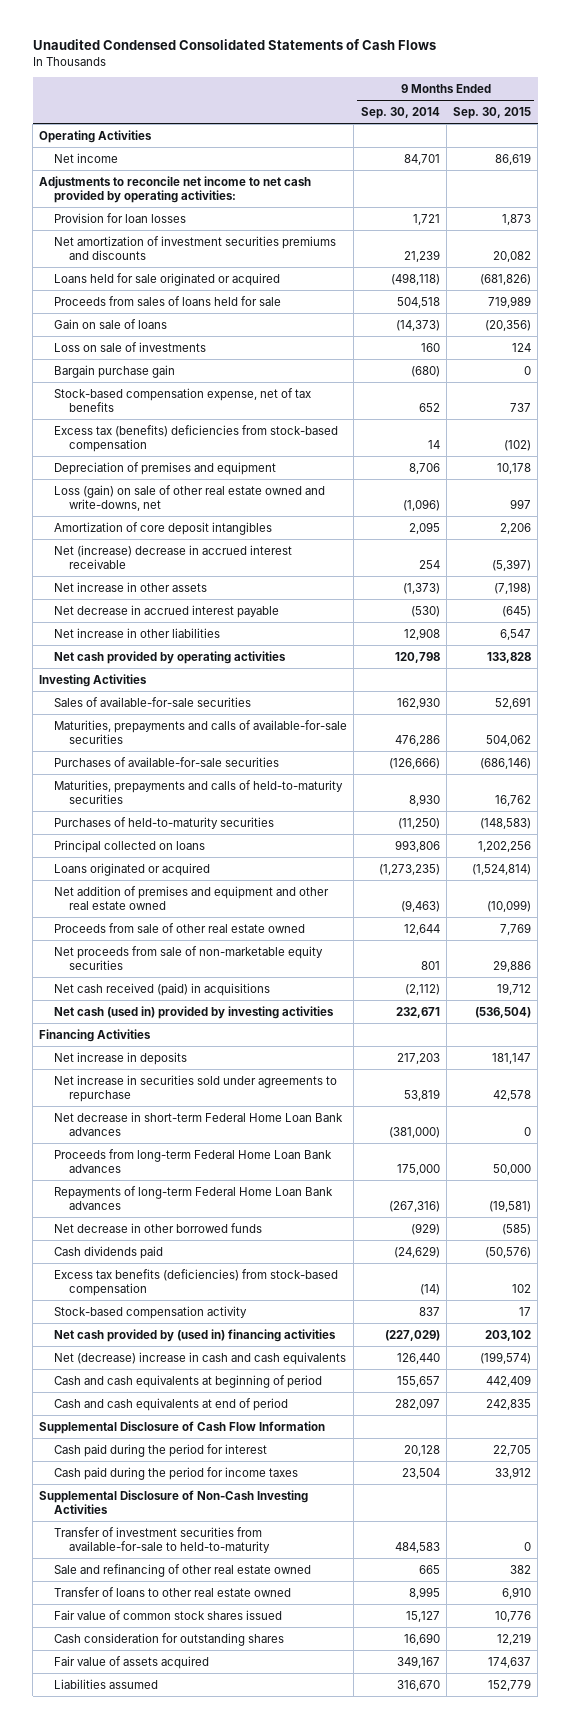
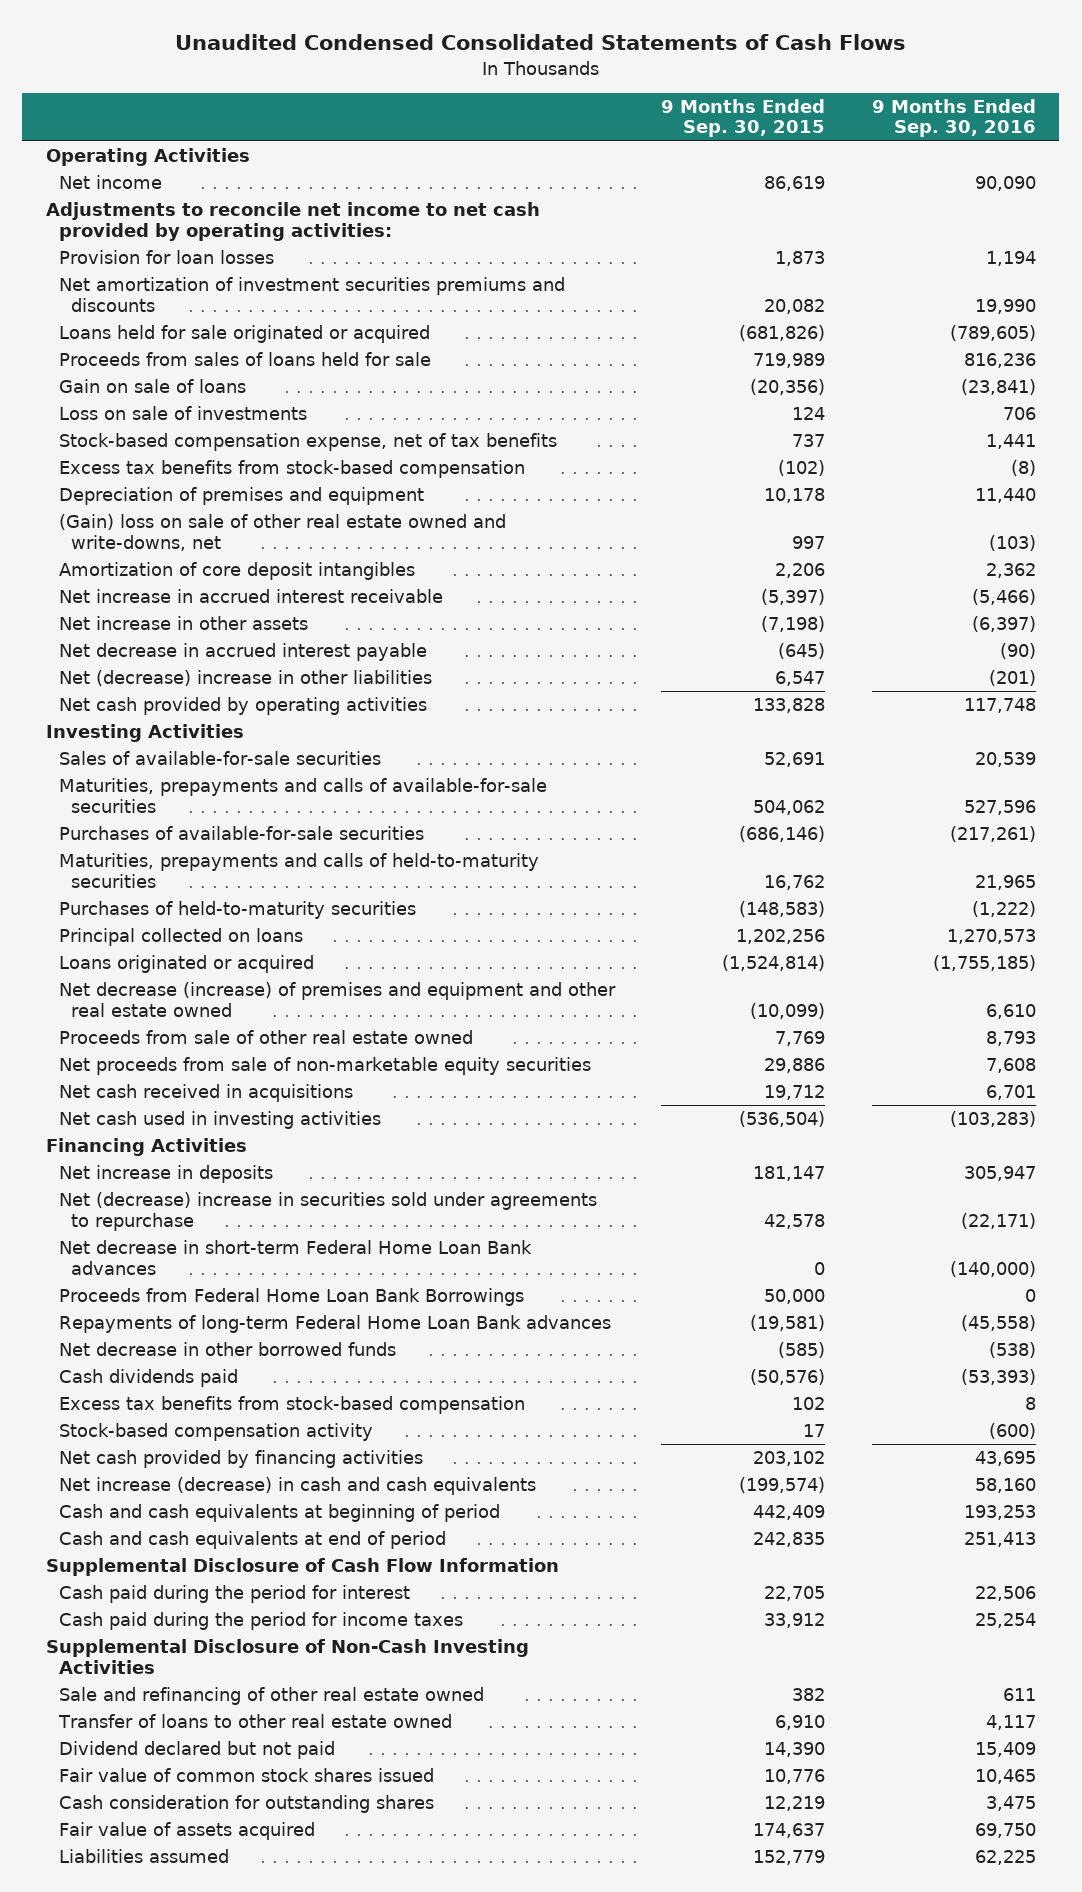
[360,106,440,119] Sep. 30, 2014 -> none
none -> [871,98,1036,138] 9 Months Ended Sep. 30, 2016
[54,364,176,378] Bargain purchase gain -> none
[54,424,339,452] Excess tax (benefits) deficiencies from stock-based compensation -> [58,460,525,479] Excess tax benefits from stock-based compensation
[54,484,326,511] Loss (gain) on sale of other real estate owned and write-downs, net -> [58,514,506,551] (Gain) loss on sale of other real estate owned and write-downs, net
[54,544,293,569] Net (increase) decrease in accrued interest receivable -> [58,589,443,604] Net increase in accrued interest receivable
[54,627,221,638] Net increase in other liabilities -> [58,670,432,687] Net (decrease) increase in other liabilities
[54,885,330,910] Net addition of premises and equipment and other real estate owned -> [58,982,616,1017] Net decrease (increase) of premises and equipment and other real estate owned
[54,982,271,996] Net cash received (paid) in acquisitions -> [58,1084,353,1103] Net cash received in acquisitions
[54,1005,335,1019] Net cash (used in) provided by investing activities -> [58,1111,381,1130] Net cash used in investing activities
[54,1074,338,1102] Net increase in securities sold under agreements to repurchase -> [58,1192,597,1231] Net (decrease) increase in securities sold under agreements to repurchase
[54,1148,333,1173] Proceeds from long-term Federal Home Loan Bank advances -> [58,1288,524,1307] Proceeds from Federal Home Loan Bank Borrowings
[54,1268,339,1296] Excess tax benefits (deficiencies) from stock-based compensation -> [58,1396,525,1415] Excess tax benefits from stock-based compensation
[54,1328,337,1342] Net cash provided by (used in) financing activities -> [58,1450,423,1469] Net cash provided by financing activities
[54,1351,347,1365] Net (decrease) increase in cash and cash equivalents -> [58,1477,536,1496] Net increase (decrease) in cash and cash equivalents
[54,1526,271,1553] Transfer of investment securities from available-for-sale to held-to-maturity -> none
none -> [58,1741,335,1760] Dividend declared but not paid

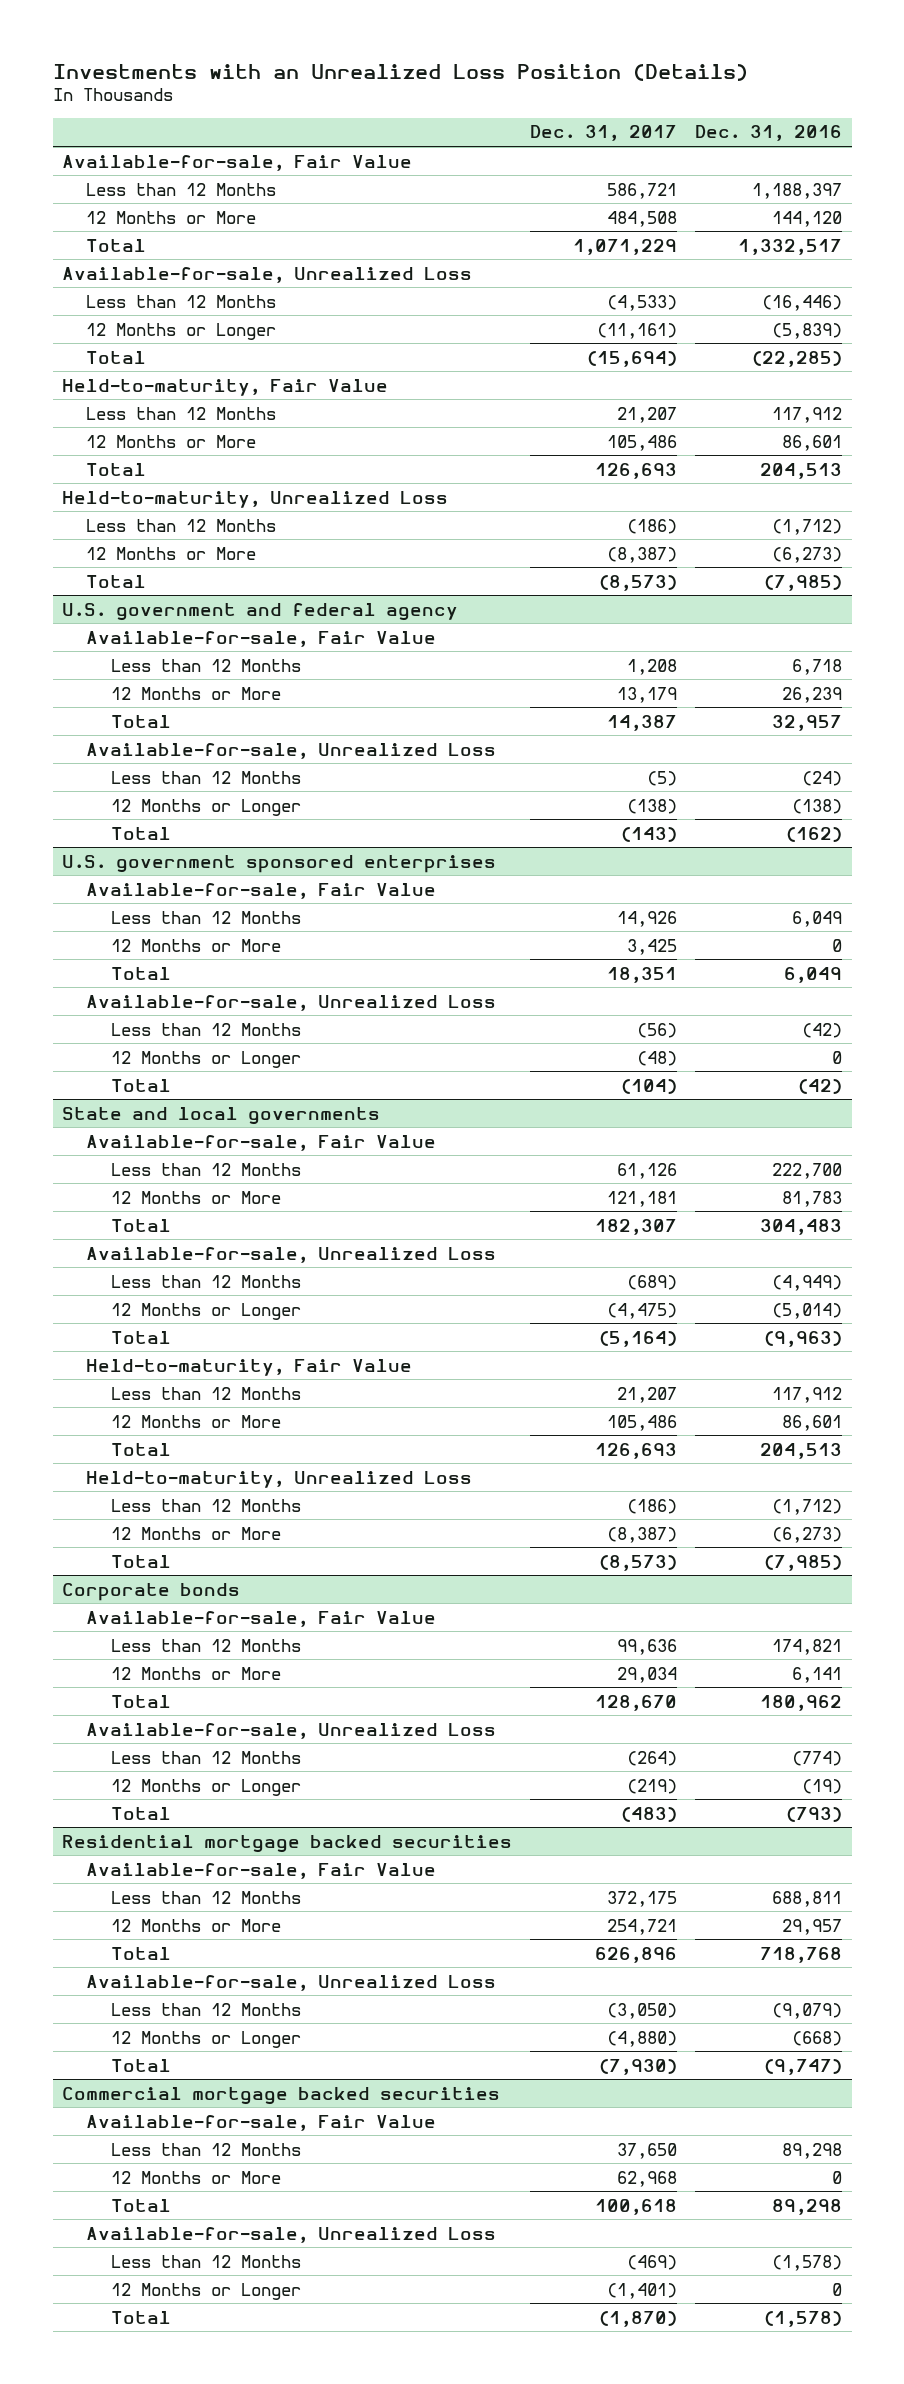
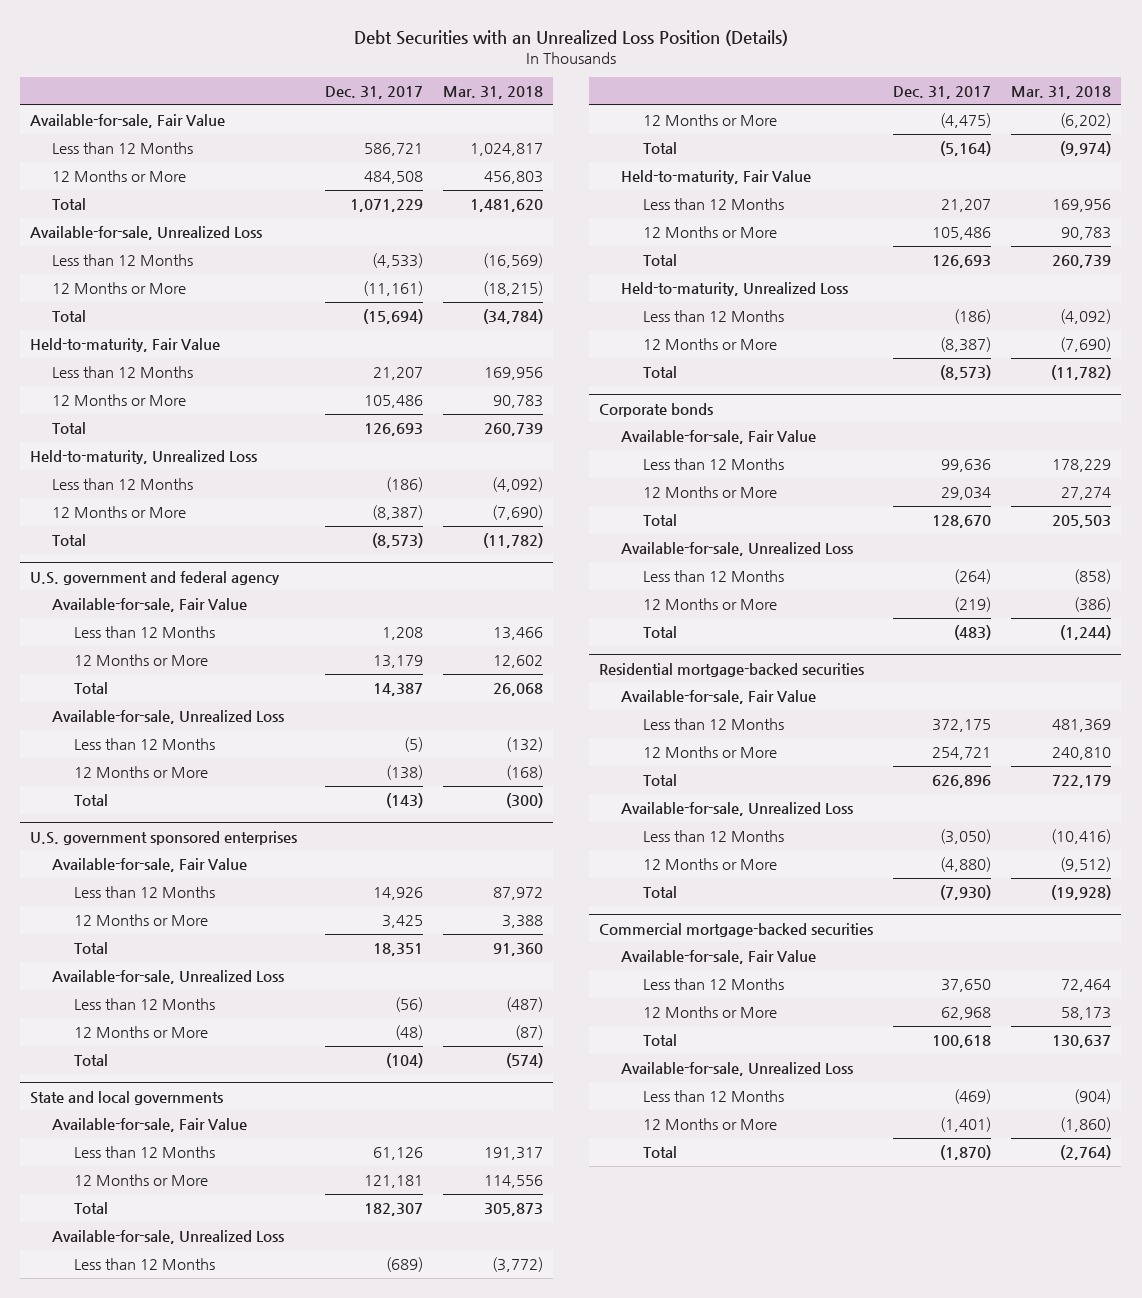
[52,63,748,81] Investments with an Unrealized Loss Position (Details) -> [353,29,788,46] Debt Securities with an Unrealized Loss Position (Details)
[695,125,843,142] Dec. 31, 2016 -> none
none -> [442,86,543,100] Mar. 31, 2018
[86,322,277,340] 12 Months or Longer -> [52,281,187,294] 12 Months or More
[110,798,301,816] 12 Months or Longer -> [74,765,209,778] 12 Months or More
[110,1050,301,1068] 12 Months or Longer -> [74,1025,209,1038] 12 Months or More
[110,1302,301,1320] 12 Months or Longer -> [642,113,777,126] 12 Months or More
[110,1778,301,1796] 12 Months or Longer -> [642,597,777,610] 12 Months or More
[61,1834,512,1853] Residential mortgage backed securities -> [599,662,865,677] Residential mortgage-backed securities
[110,2030,301,2048] 12 Months or Longer -> [642,857,777,870] 12 Months or More
[61,2086,500,2105] Commercial mortgage backed securities -> [599,922,874,937] Commercial mortgage-backed securities
[110,2282,301,2300] 12 Months or Longer -> [642,1117,777,1130] 12 Months or More

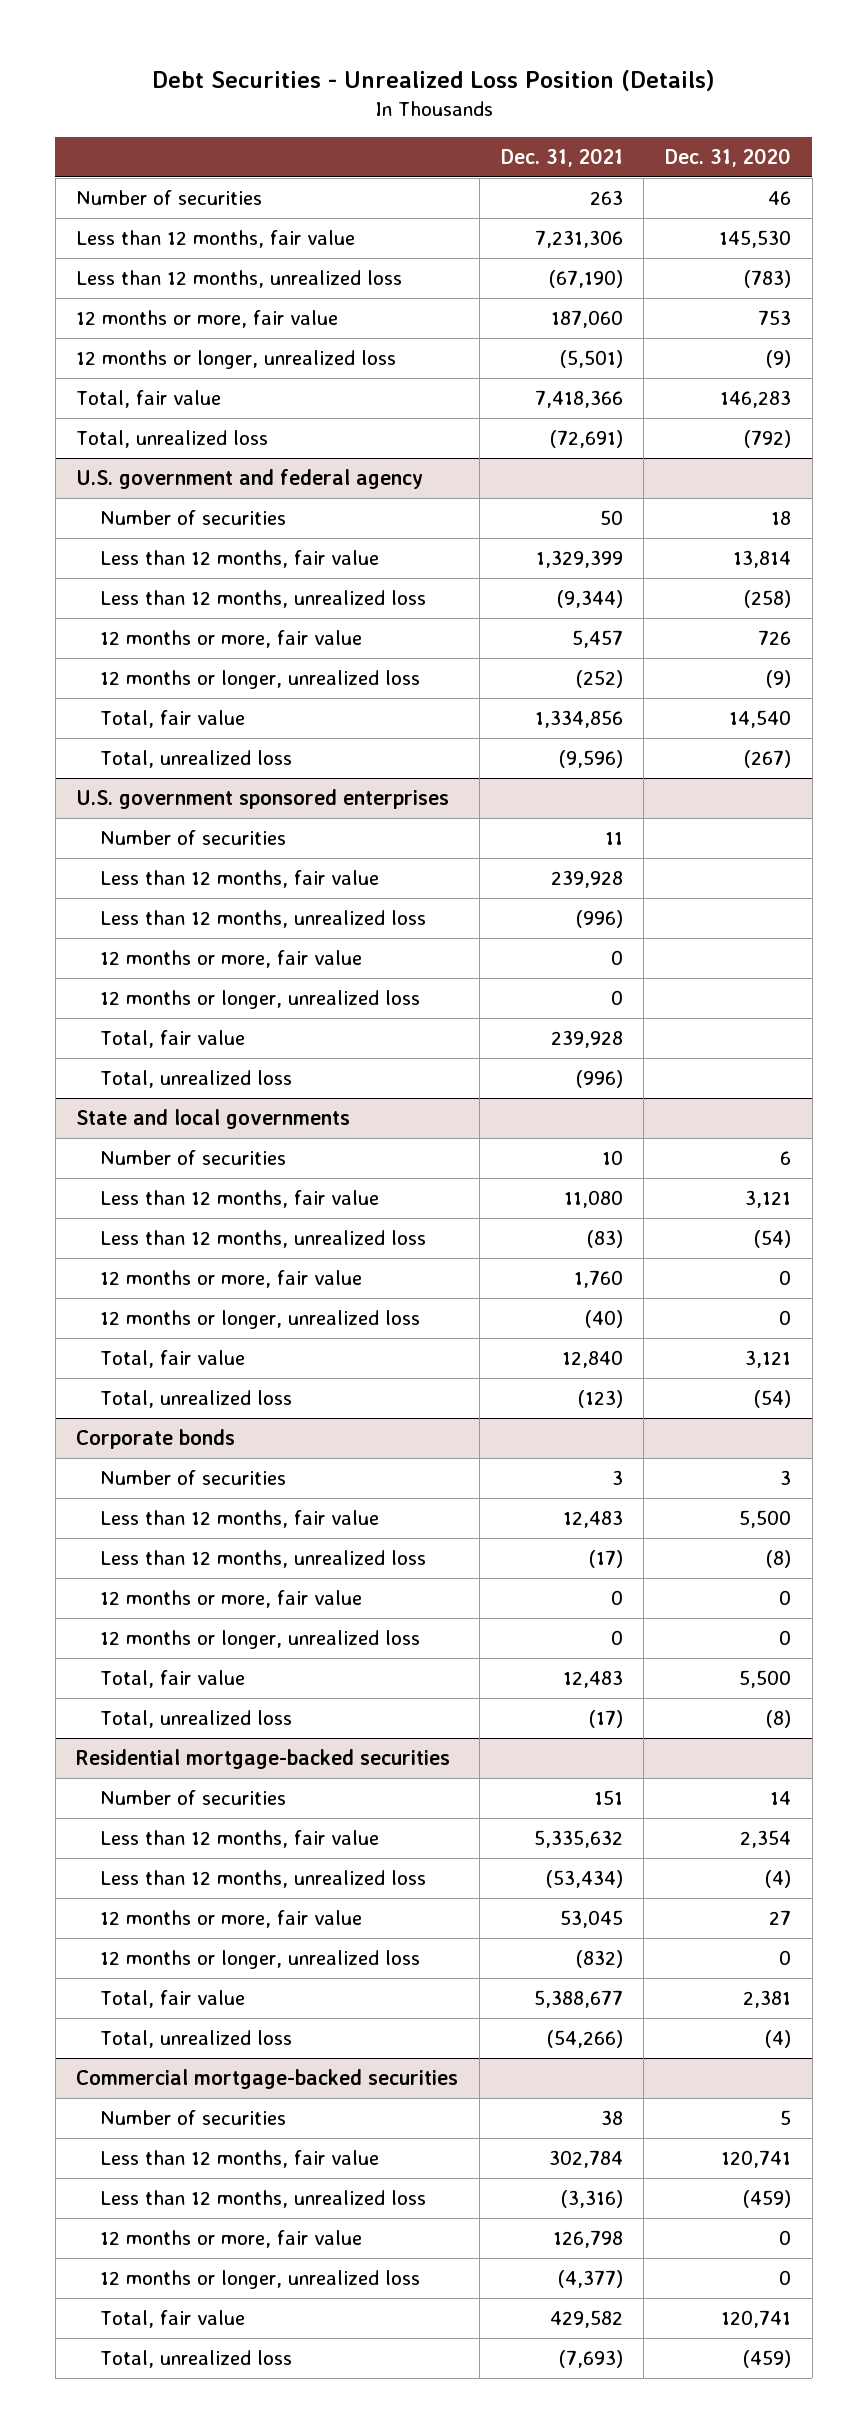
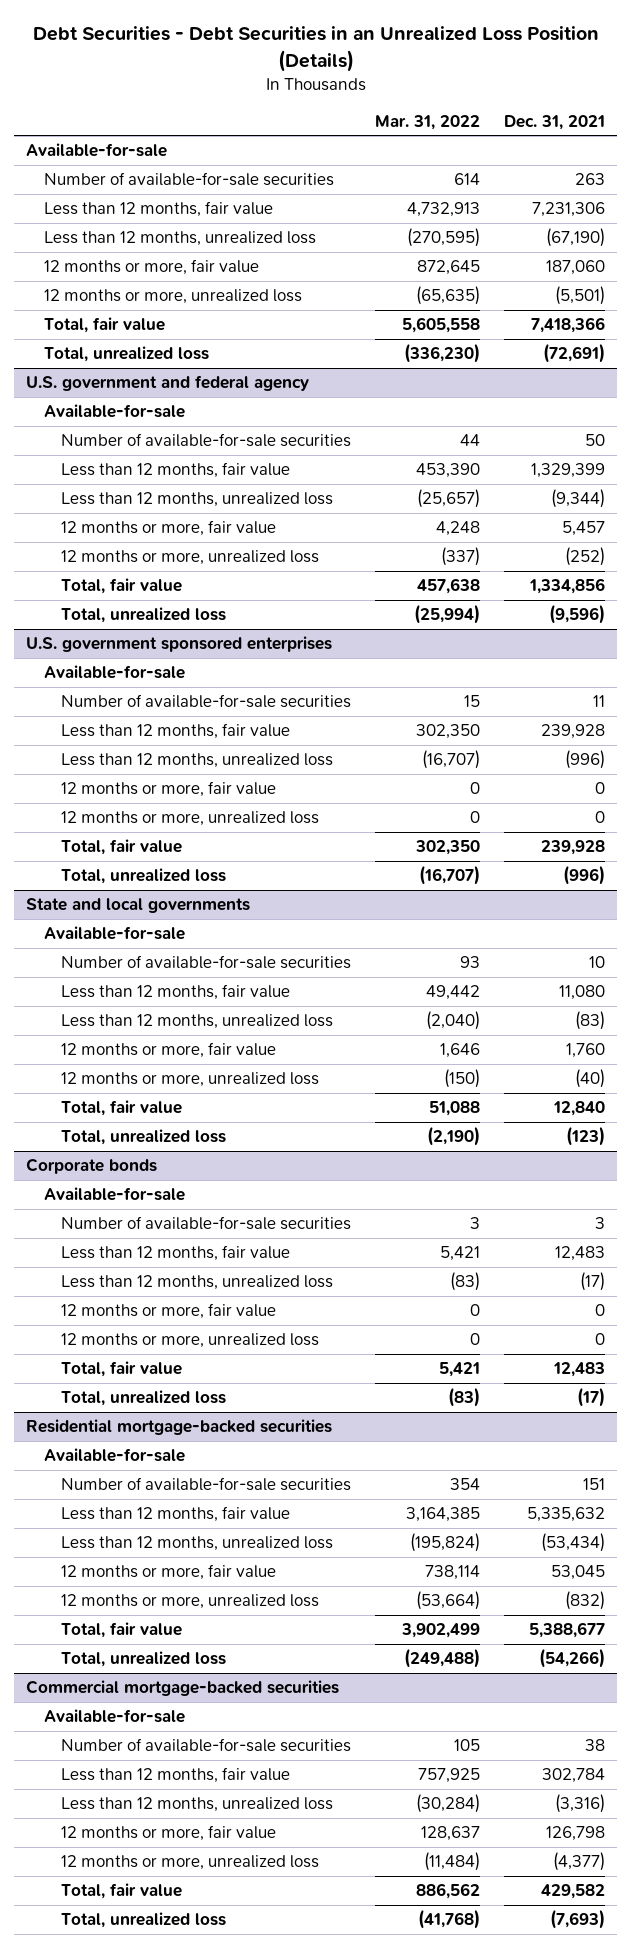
[151,69,715,91] Debt Securities - Unrealized Loss Position (Details) -> [32,26,599,72] Debt Securities - Debt Securities in an Unrealized Loss Position (Details)
[664,148,791,168] Dec. 31, 2020 -> none
none -> [375,114,481,130] Mar. 31, 2022
none -> [26,143,168,158] Available-for-sale
[76,189,263,205] Number of securities -> [43,172,334,187] Number of available-for-sale securities
[76,349,397,369] 12 months or longer, unrealized loss -> [43,289,302,305] 12 months or more, unrealized loss
none -> [43,404,185,419] Available-for-sale
[100,509,287,525] Number of securities -> [61,433,352,448] Number of available-for-sale securities
[100,669,421,689] 12 months or longer, unrealized loss -> [61,550,320,566] 12 months or more, unrealized loss
none -> [43,665,185,680] Available-for-sale
[100,829,287,845] Number of securities -> [61,694,352,709] Number of available-for-sale securities
[100,989,421,1009] 12 months or longer, unrealized loss -> [61,811,320,827] 12 months or more, unrealized loss
none -> [43,926,185,941] Available-for-sale
[100,1149,287,1165] Number of securities -> [61,955,352,970] Number of available-for-sale securities
[100,1309,421,1329] 12 months or longer, unrealized loss -> [61,1072,320,1088] 12 months or more, unrealized loss
none -> [43,1187,185,1202] Available-for-sale
[100,1469,287,1485] Number of securities -> [61,1216,352,1231] Number of available-for-sale securities
[100,1629,421,1649] 12 months or longer, unrealized loss -> [61,1333,320,1349] 12 months or more, unrealized loss
none -> [43,1448,185,1463] Available-for-sale
[100,1789,287,1805] Number of securities -> [61,1477,352,1492] Number of available-for-sale securities
[100,1949,421,1969] 12 months or longer, unrealized loss -> [61,1594,320,1610] 12 months or more, unrealized loss
none -> [43,1709,185,1724] Available-for-sale
[100,2109,287,2125] Number of securities -> [61,1738,352,1753] Number of available-for-sale securities
[100,2269,421,2289] 12 months or longer, unrealized loss -> [61,1855,320,1871] 12 months or more, unrealized loss

